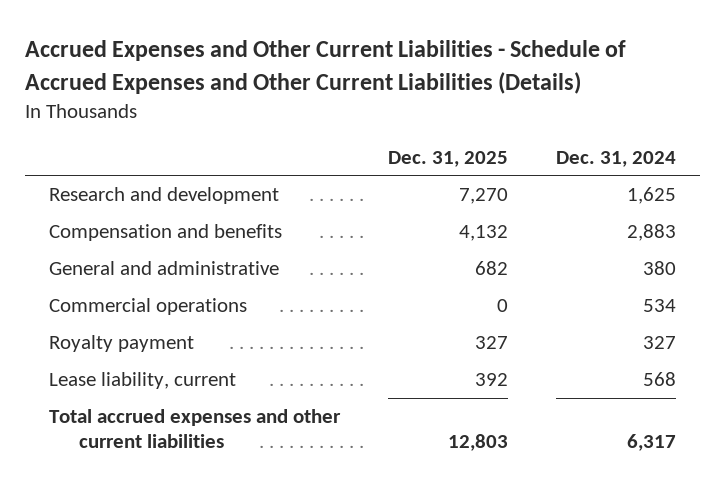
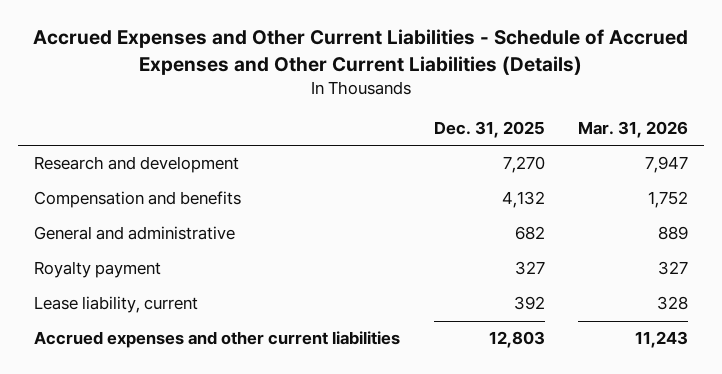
[555,150,676,167] Dec. 31, 2024 -> none
none -> [577,121,688,139] Mar. 31, 2026
[48,298,247,316] Commercial operations -> none
[48,409,341,449] Total accrued expenses and other current liabilities -> [34,331,401,349] Accrued expenses and other current liabilities

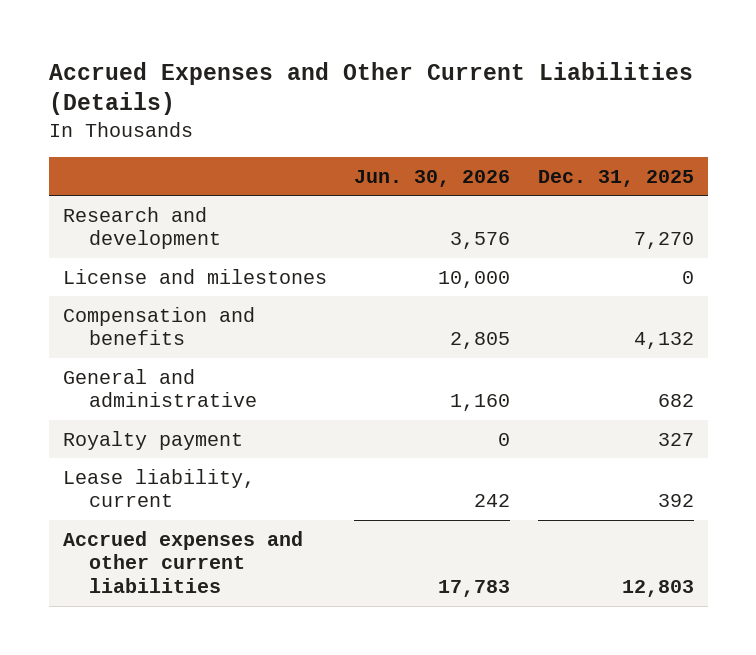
[33,29,689,75] Accrued Expenses and Other Current Liabilities - Schedule of Accrued Expenses and Other Current Liabilities (Details) -> [48,61,693,116] Accrued Expenses and Other Current Liabilities (Details)
[577,121,688,139] Mar. 31, 2026 -> none
none -> [354,169,511,187] Jun. 30, 2026
none -> [62,268,327,284] License and milestones

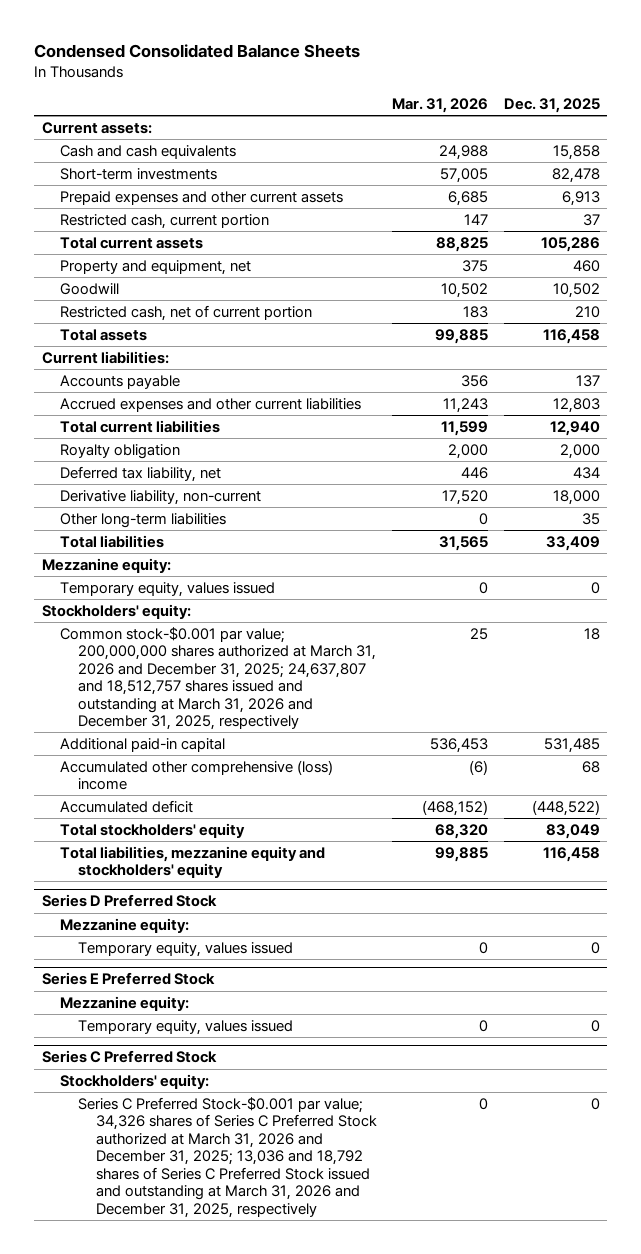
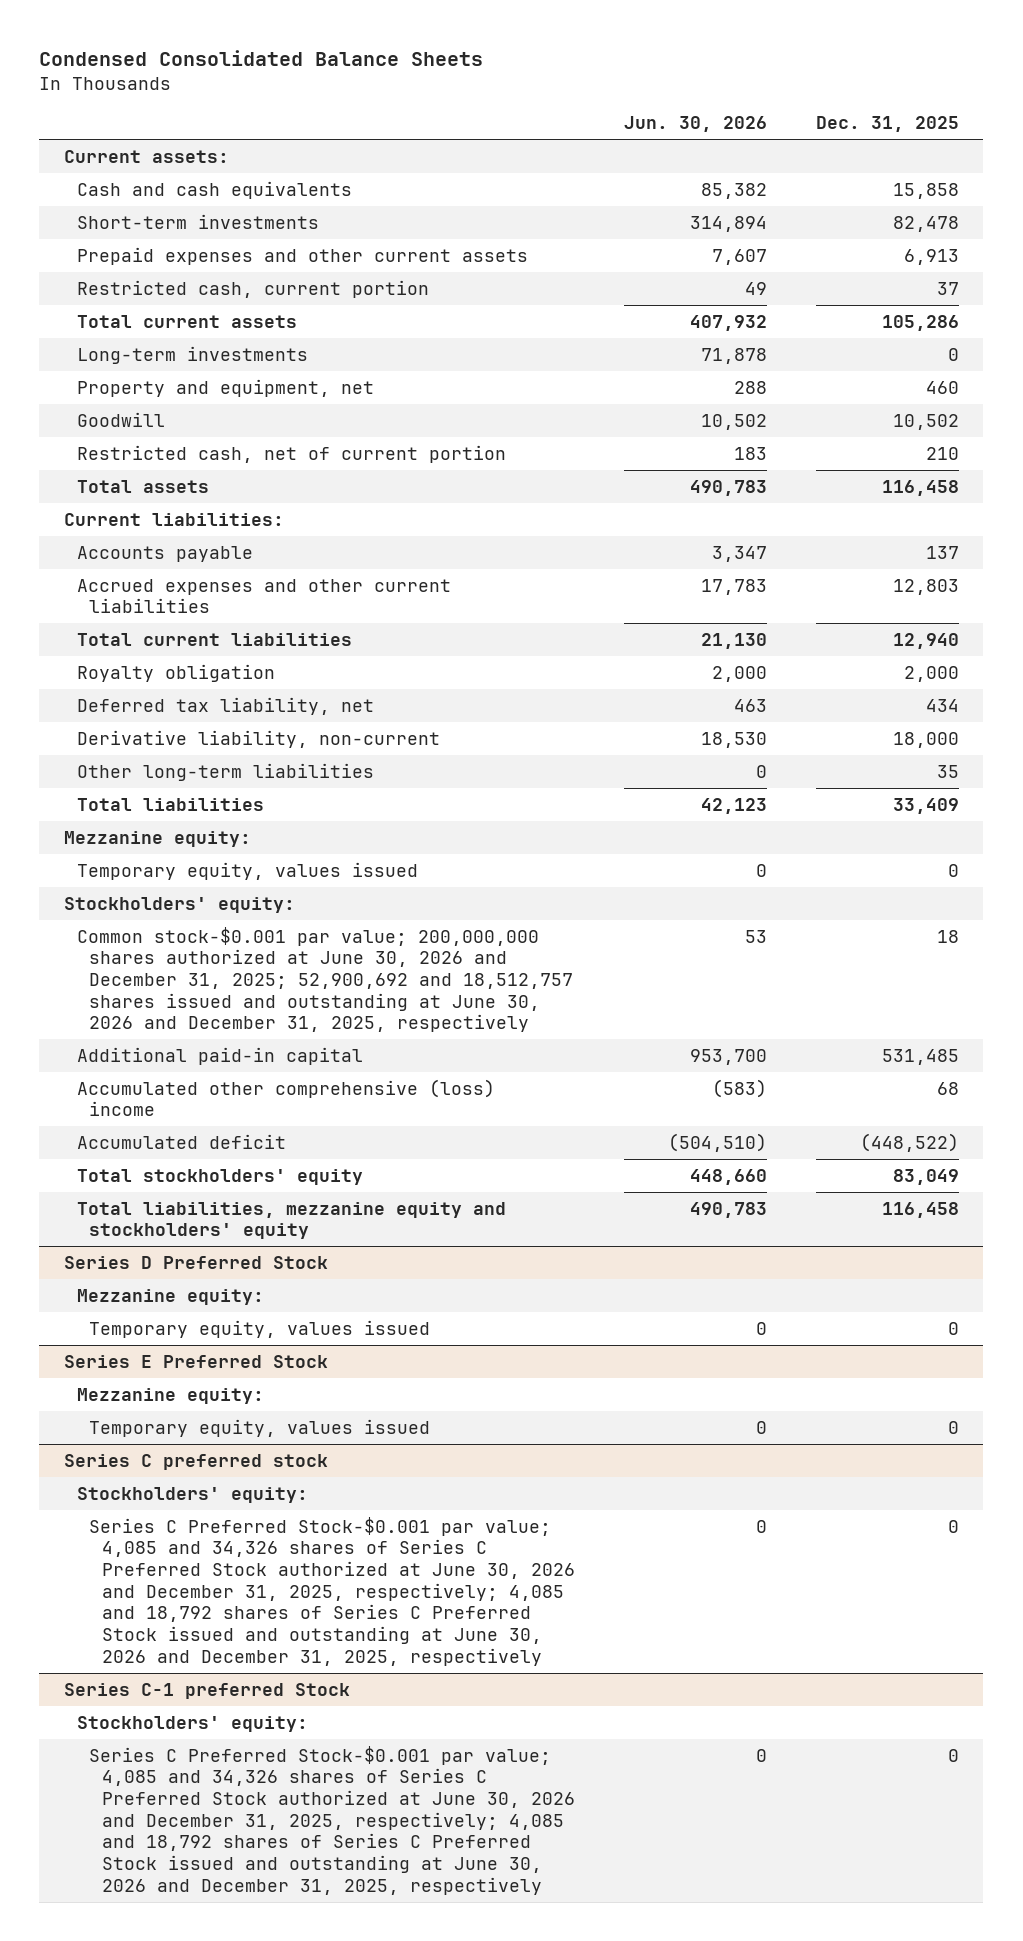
[392,98,489,114] Mar. 31, 2026 -> none
none -> [623,116,767,133] Jun. 30, 2026
none -> [76,345,308,364] Long-term investments
[59,626,377,731] Common stock-$0.001 par value; 200,000,000 shares authorized at March 31, 2026 and December 31, 2025; 24,637,807 and 18,512,757 shares issued and outstanding at March 31, 2026 and December 31, 2025, respectively -> [76,926,574,1033] Common stock-$0.001 par value; 200,000,000 shares authorized at June 30, 2026 and December 31, 2025; 52,900,692 and 18,512,757 shares issued and outstanding at June 30, 2026 and December 31, 2025, respectively
[41,1050,217,1064] Series C Preferred Stock -> [63,1453,328,1470] Series C preferred stock
[78,1096,378,1218] Series C Preferred Stock-$0.001 par value; 34,326 shares of Series C Preferred Stock authorized at March 31, 2026 and December 31, 2025; 13,036 and 18,792 shares of Series C Preferred Stock issued and outstanding at March 31, 2026 and December 31, 2025, respectively -> [89,1516,575,1666] Series C Preferred Stock-$0.001 par value; 4,085 and 34,326 shares of Series C Preferred Stock authorized at June 30, 2026 and December 31, 2025, respectively; 4,085 and 18,792 shares of Series C Preferred Stock issued and outstanding at June 30, 2026 and December 31, 2025, respectively
none -> [63,1682,350,1699] Series C-1 preferred Stock
none -> [76,1715,308,1732] Stockholders' equity:
none -> [89,1745,575,1895] Series C Preferred Stock-$0.001 par value; 4,085 and 34,326 shares of Series C Preferred Stock authorized at June 30, 2026 and December 31, 2025, respectively; 4,085 and 18,792 shares of Series C Preferred Stock issued and outstanding at June 30, 2026 and December 31, 2025, respectively

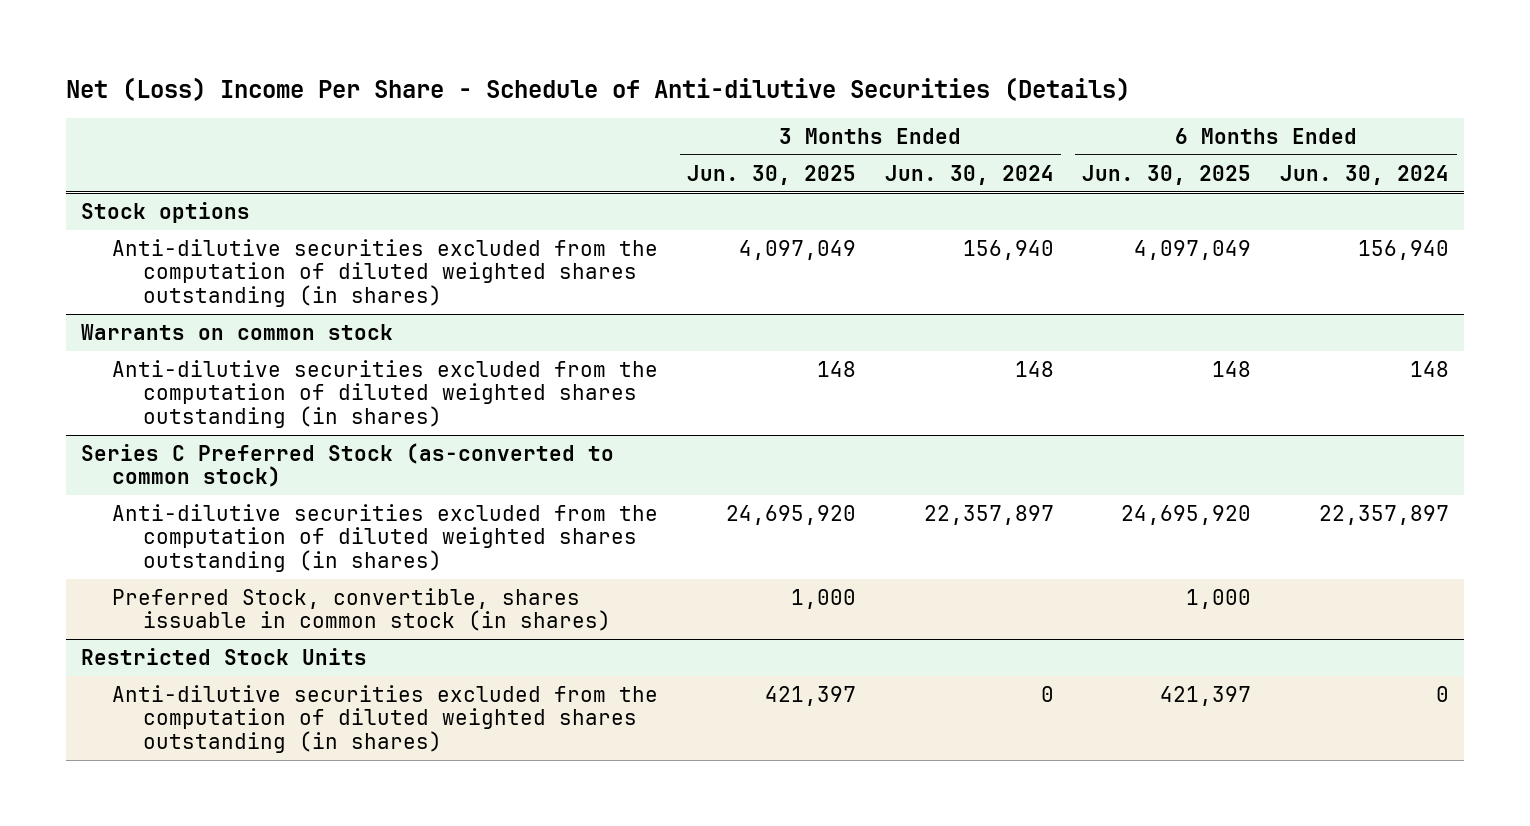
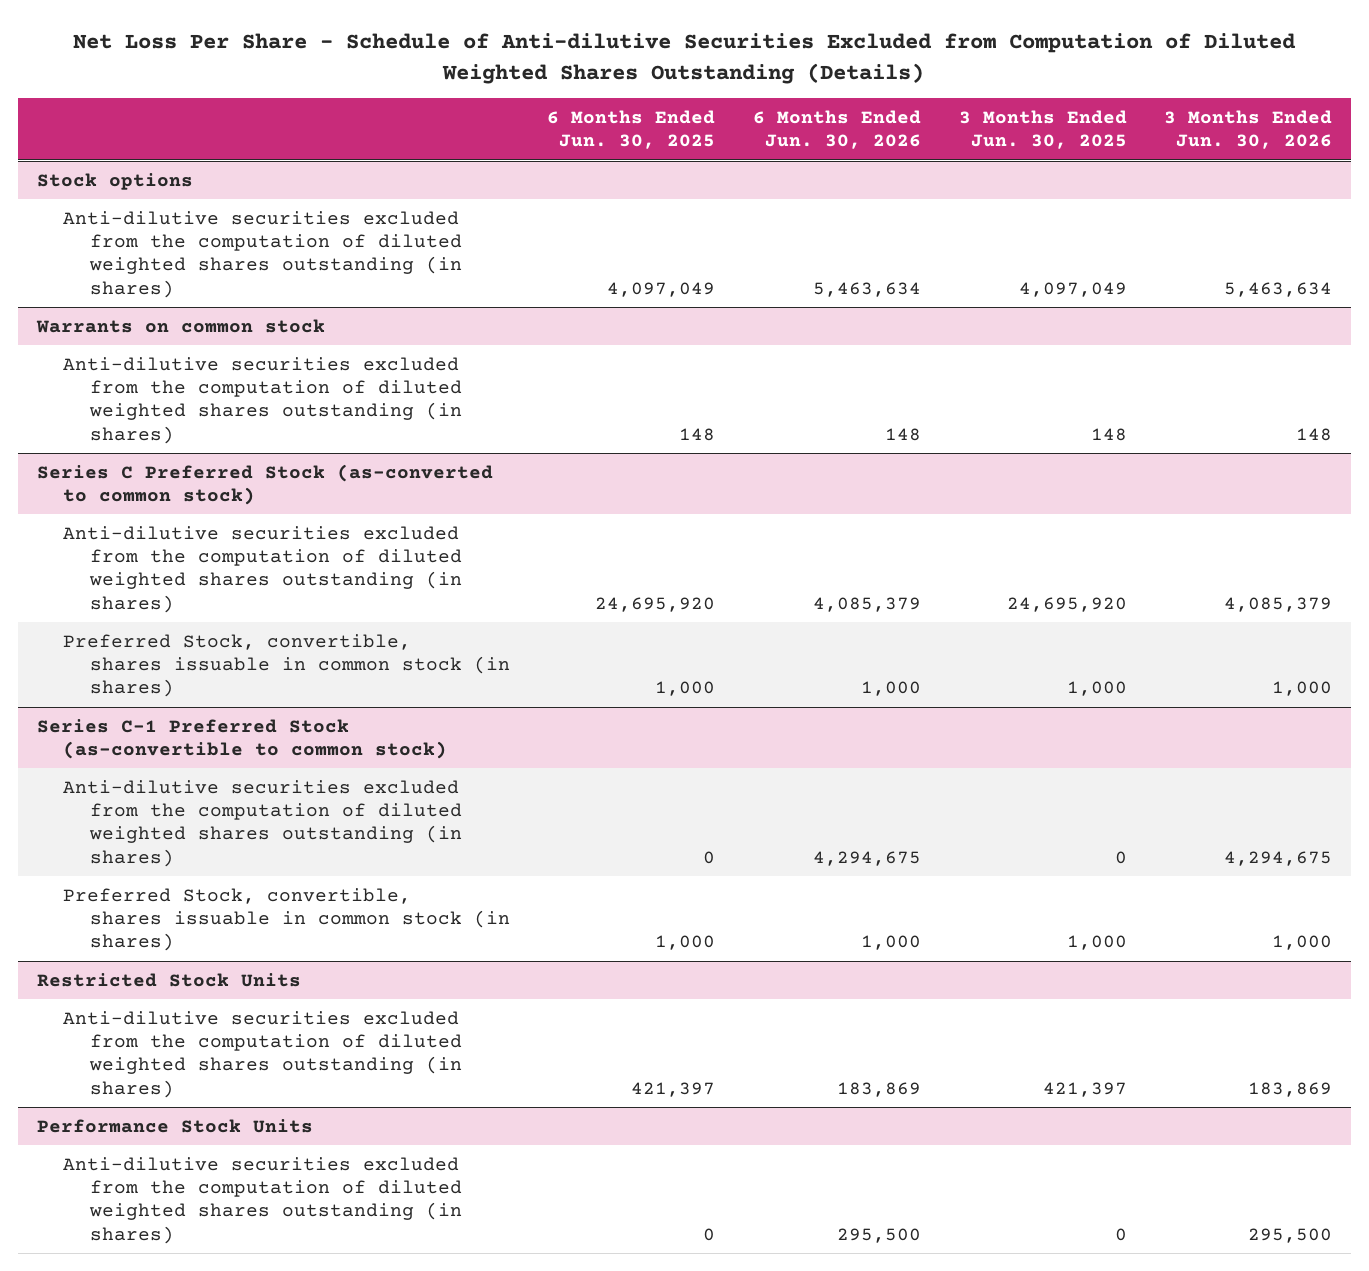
[66,76,1131,101] Net (Loss) Income Per Share - Schedule of Anti-dilutive Securities (Details) -> [73,33,1297,84] Net Loss Per Share - Schedule of Anti-dilutive Securities Excluded from Computation of Diluted Weighted Shares Outstanding (Details)
[884,164,1054,185] Jun. 30, 2024 -> none
[1280,164,1450,185] Jun. 30, 2024 -> none
none -> [753,109,922,150] 6 Months Ended Jun. 30, 2026
none -> [1164,109,1333,150] 3 Months Ended Jun. 30, 2026
none -> [36,718,448,760] Series C-1 Preferred Stock (as-convertible to common stock)
none -> [63,779,462,867] Anti-dilutive securities excluded from the computation of diluted weighted shares outstanding (in shares)
none -> [63,887,510,952] Preferred Stock, convertible, shares issuable in common stock (in shares)
none -> [36,1118,313,1133] Performance Stock Units
none -> [63,1156,462,1244] Anti-dilutive securities excluded from the computation of diluted weighted shares outstanding (in shares)

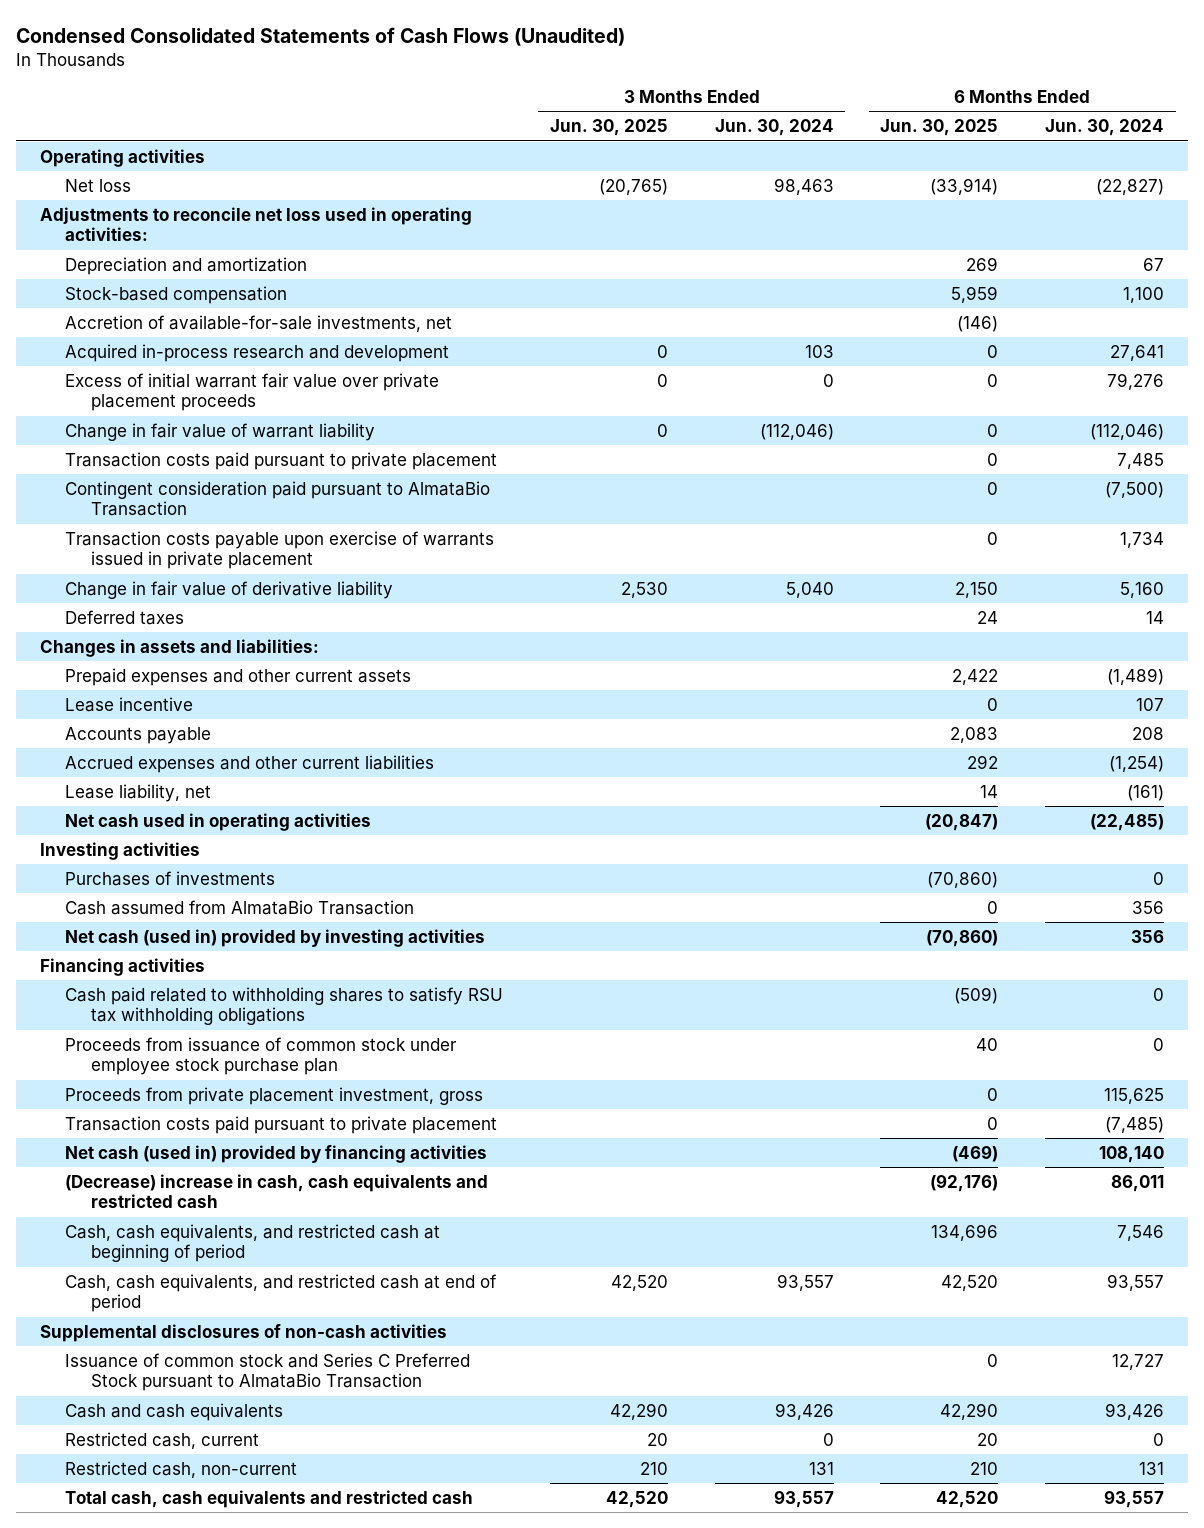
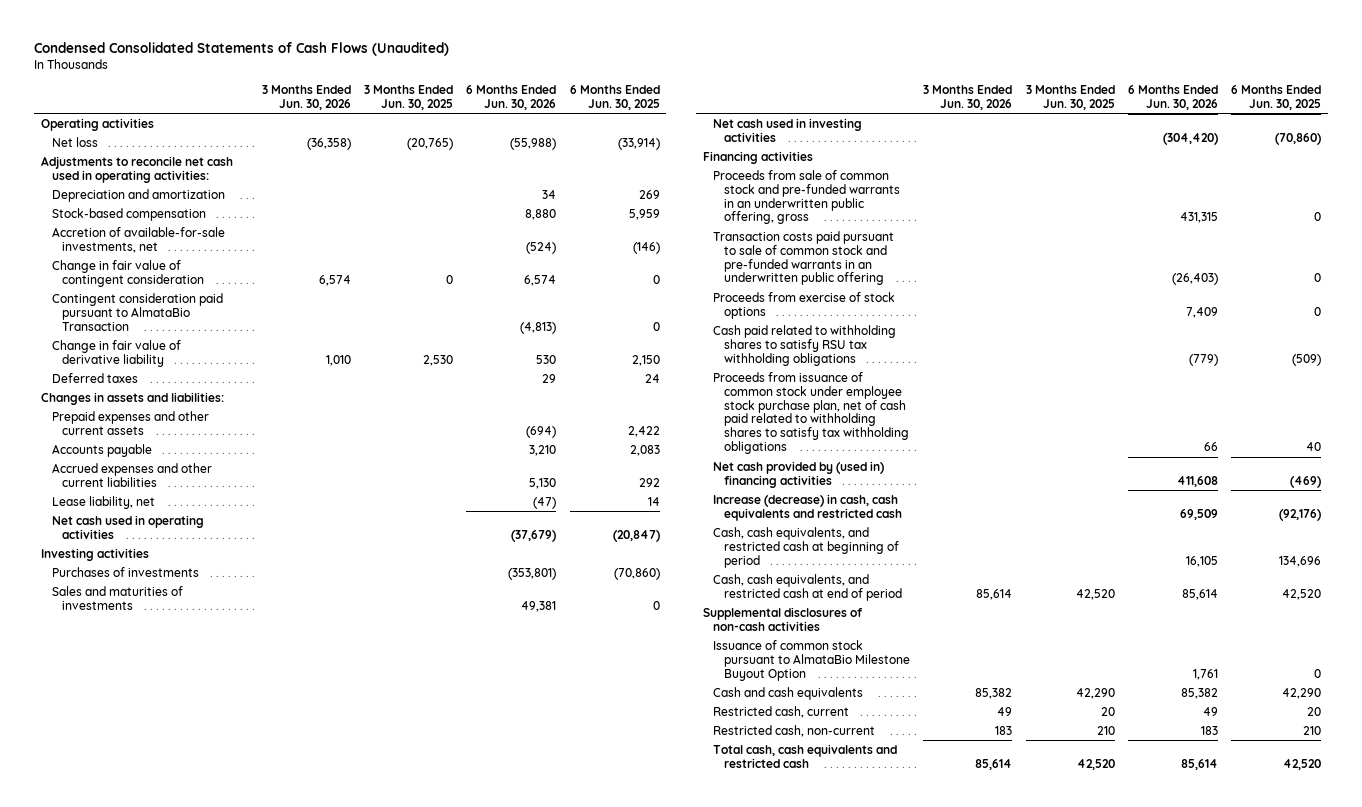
[714,119,834,137] Jun. 30, 2024 -> none
[1045,119,1165,137] Jun. 30, 2024 -> none
none -> [261,85,351,111] 3 Months Ended Jun. 30, 2026
none -> [466,85,557,111] 6 Months Ended Jun. 30, 2026
[39,206,472,242] Adjustments to reconcile net loss used in operating activities: -> [41,155,234,183] Adjustments to reconcile net cash used in operating activities:
[65,343,450,362] Acquired in-process research and development -> none
[65,372,440,412] Excess of initial warrant fair value over private placement proceeds -> none
[65,451,498,470] Transaction costs paid pursuant to private placement -> none
[65,422,376,441] Change in fair value of warrant liability -> [51,259,205,287] Change in fair value of contingent consideration
[65,530,495,570] Transaction costs payable upon exercise of warrants issued in private placement -> none
[65,696,194,712] Lease incentive -> none
[65,899,415,915] Cash assumed from AlmataBio Transaction -> none
none -> [51,585,183,610] Sales and maturities of investments
[65,928,486,947] Net cash (used in) provided by investing activities -> [713,117,863,142] Net cash used in investing activities
none -> [713,169,900,225] Proceeds from sale of common stock and pre-funded warrants in an underwritten public offering, gross
none -> [713,230,895,286] Transaction costs paid pursuant to sale of common stock and pre-funded warrants in an underwritten public offering
none -> [713,291,896,319] Proceeds from exercise of stock options
[65,1086,484,1105] Proceeds from private placement investment, gross -> none
[65,1115,498,1134] Transaction costs paid pursuant to private placement -> none
[65,1036,458,1076] Proceeds from issuance of common stock under employee stock purchase plan -> [713,371,909,455] Proceeds from issuance of common stock under employee stock purchase plan, net of cash paid related to withholding shares to satisfy tax withholding obligations
[65,1144,488,1163] Net cash (used in) provided by financing activities -> [713,460,885,488] Net cash provided by (used in) financing activities
[65,1173,489,1209] (Decrease) increase in cash, cash equivalents and restricted cash -> [713,493,902,521] Increase (decrease) in cash, cash equivalents and restricted cash
[65,1352,471,1392] Issuance of common stock and Series C Preferred Stock pursuant to AlmataBio Transaction -> none
none -> [713,639,910,681] Issuance of common stock pursuant to AlmataBio Milestone Buyout Option

